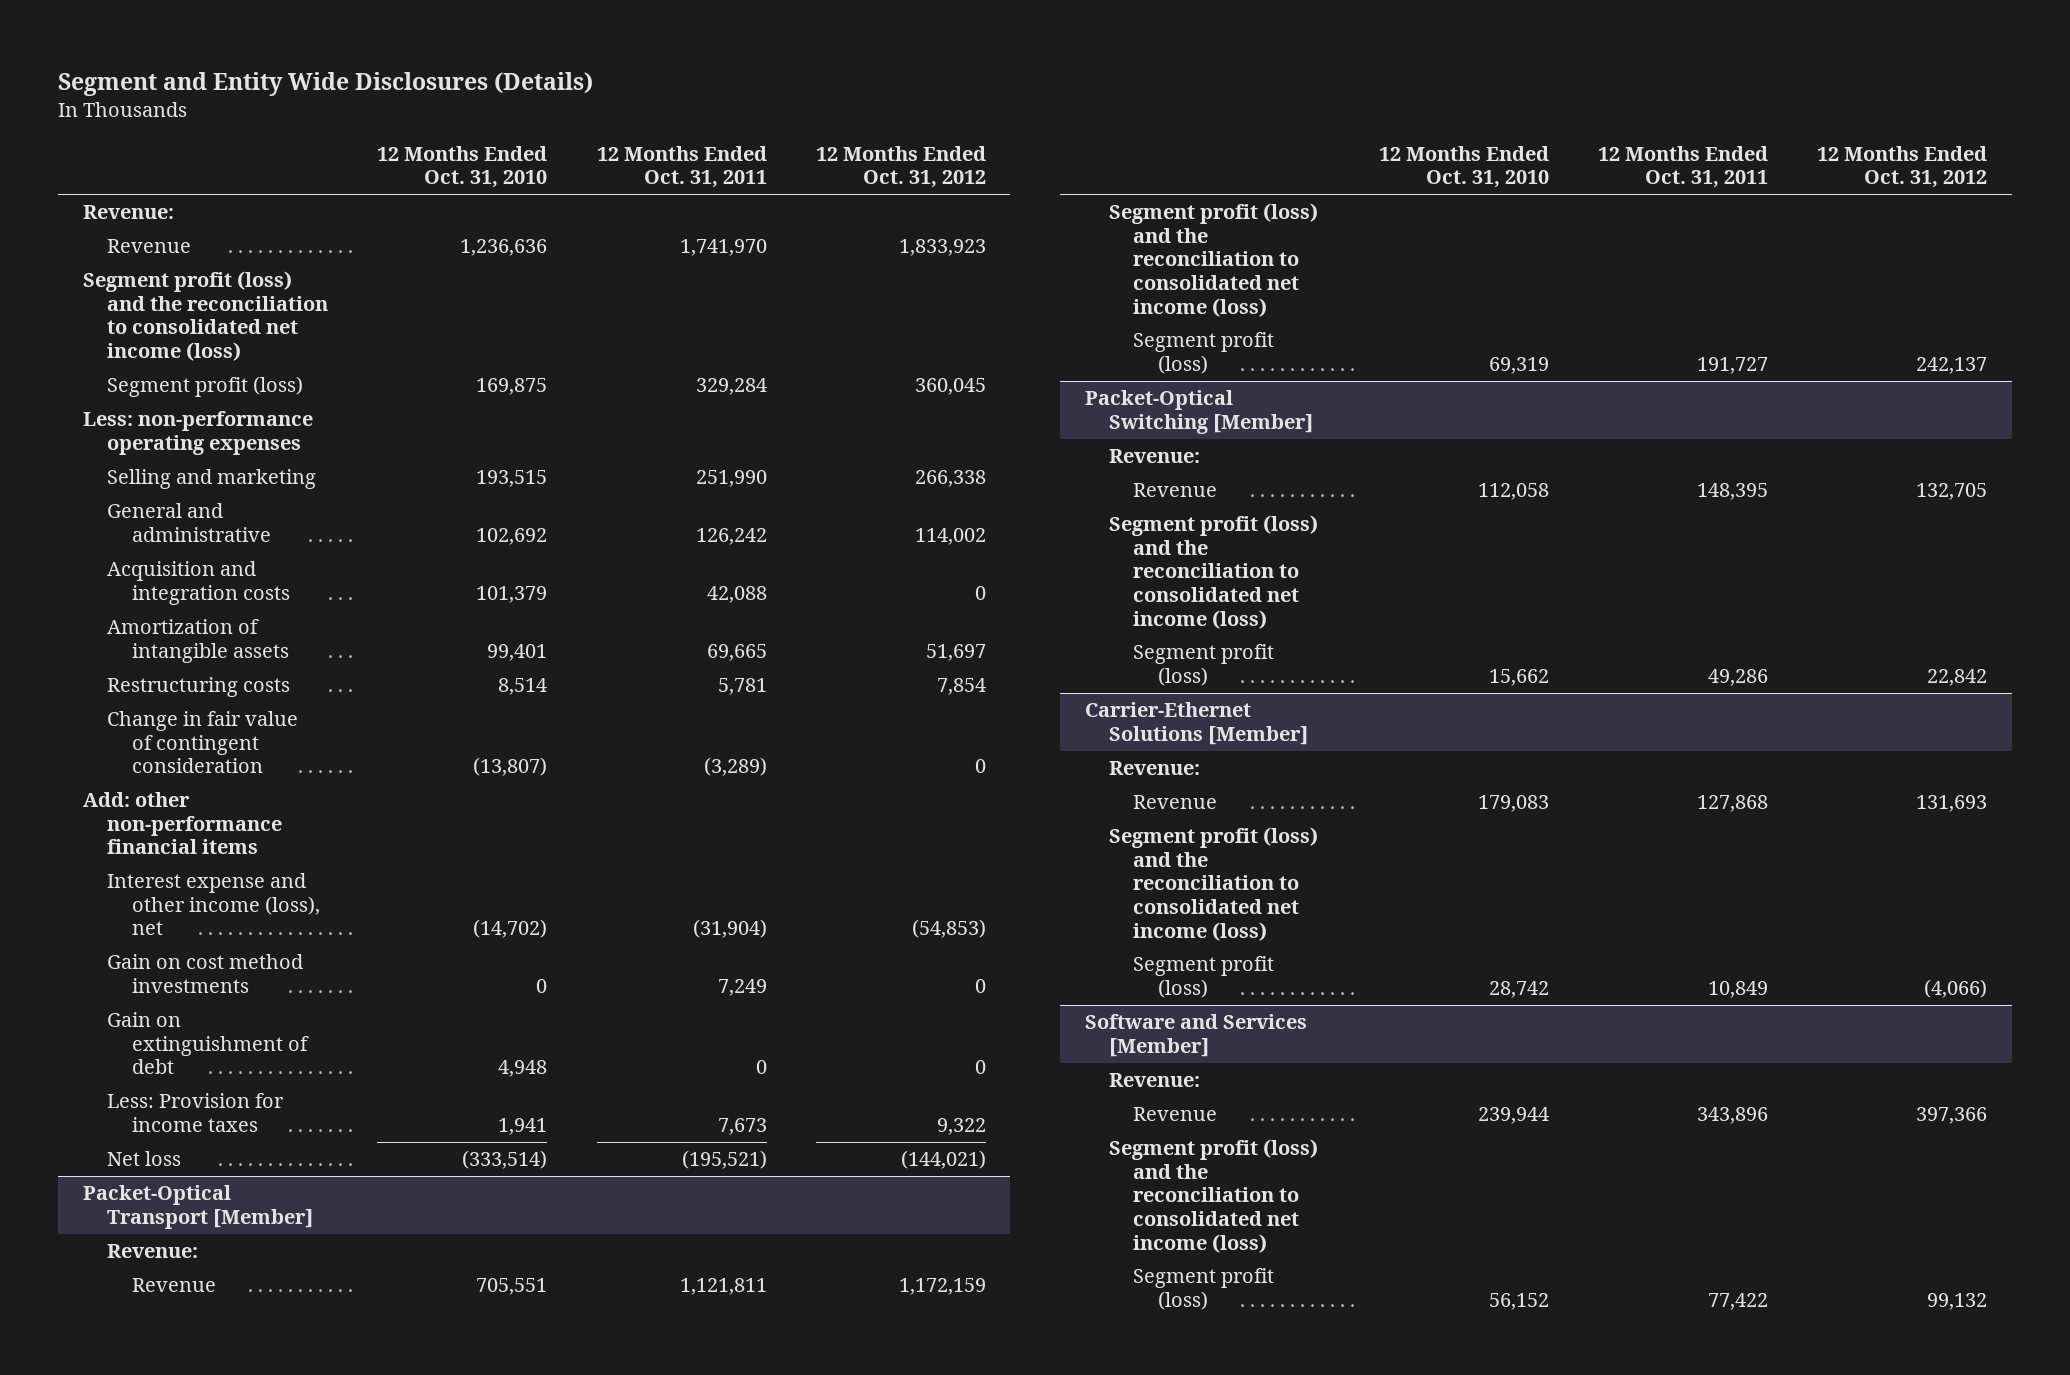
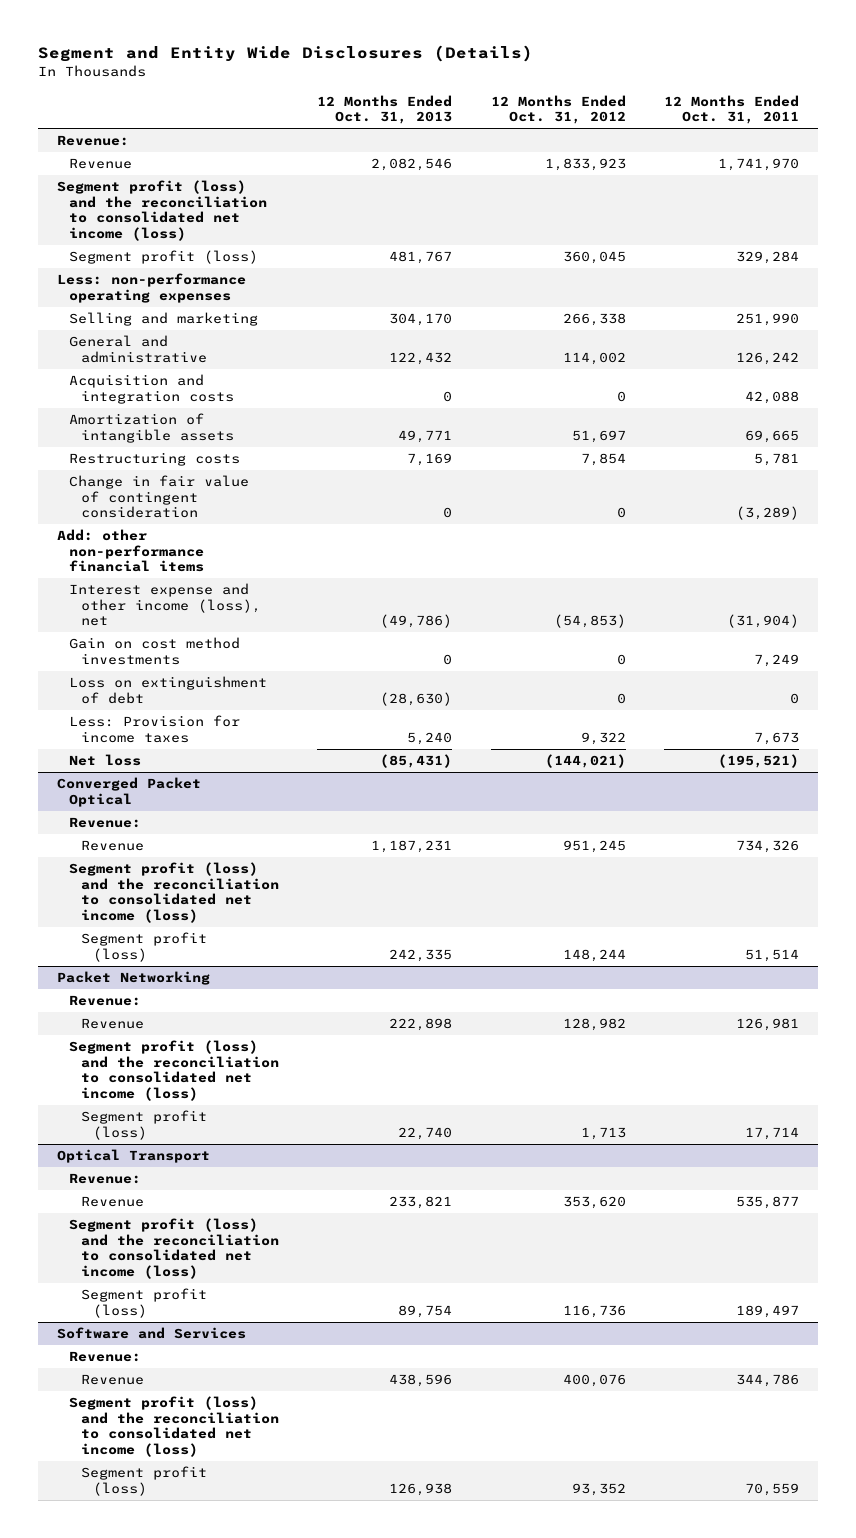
[377,145,548,189] 12 Months Ended Oct. 31, 2010 -> none
none -> [317,94,453,125] 12 Months Ended Oct. 31, 2013
[107,1012,309,1075] Gain on extinguishment of debt -> [69,676,268,704] Loss on extinguishment of debt
[83,1185,314,1229] Packet-Optical Transport [Member] -> none
none -> [56,777,201,807] Converged Packet Optical
[679,1278,767,1296] 1,121,811 -> [735,840,799,854] 734,326
[898,1278,986,1296] 1,172,159 -> [562,840,626,854] 951,245
[1084,390,1314,434] Packet-Optical Switching [Member] -> none
[1697,356,1769,374] 191,727 -> [744,948,799,962] 51,514
[1916,356,1988,374] 242,137 -> [562,948,626,962] 148,244
none -> [56,971,210,986] Packet Networking
[1697,483,1769,501] 148,395 -> [735,1018,799,1032] 126,981
[1916,483,1988,501] 132,705 -> [562,1018,626,1032] 128,982
[1084,702,1309,745] Carrier-Ethernet Solutions [Member] -> none
[1708,668,1769,686] 49,286 -> [744,1126,799,1140] 17,714
[1927,668,1988,686] 22,842 -> [580,1126,626,1140] 1,713
none -> [56,1149,210,1164] Optical Transport
[1697,795,1769,813] 127,868 -> [735,1196,799,1210] 535,877
[1916,795,1988,813] 131,693 -> [562,1196,626,1210] 353,620
[1708,980,1769,998] 10,849 -> [735,1304,799,1318] 189,497
[1924,978,1988,998] (4,066) -> [562,1304,626,1318] 116,736
[1084,1014,1307,1057] Software and Services [Member] -> [56,1327,246,1340] Software and Services
[1697,1107,1769,1125] 343,896 -> [735,1374,799,1388] 344,786
[1916,1107,1988,1125] 397,366 -> [562,1374,626,1388] 400,076
[1708,1292,1769,1310] 77,422 -> [744,1482,799,1496] 70,559
[1927,1292,1988,1310] 99,132 -> [571,1482,626,1496] 93,352

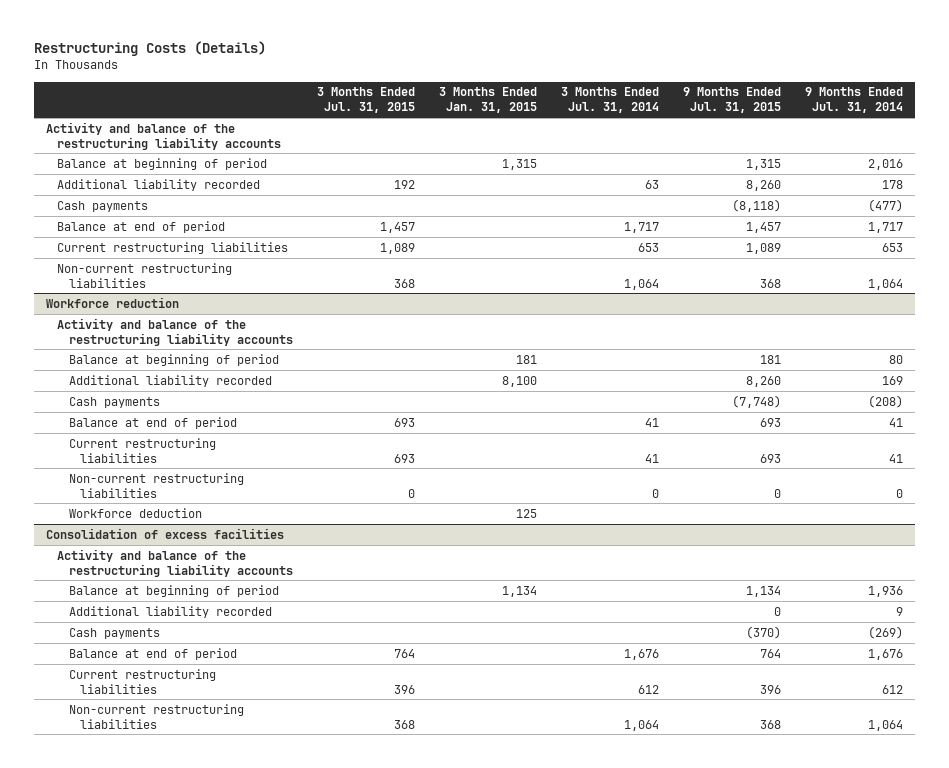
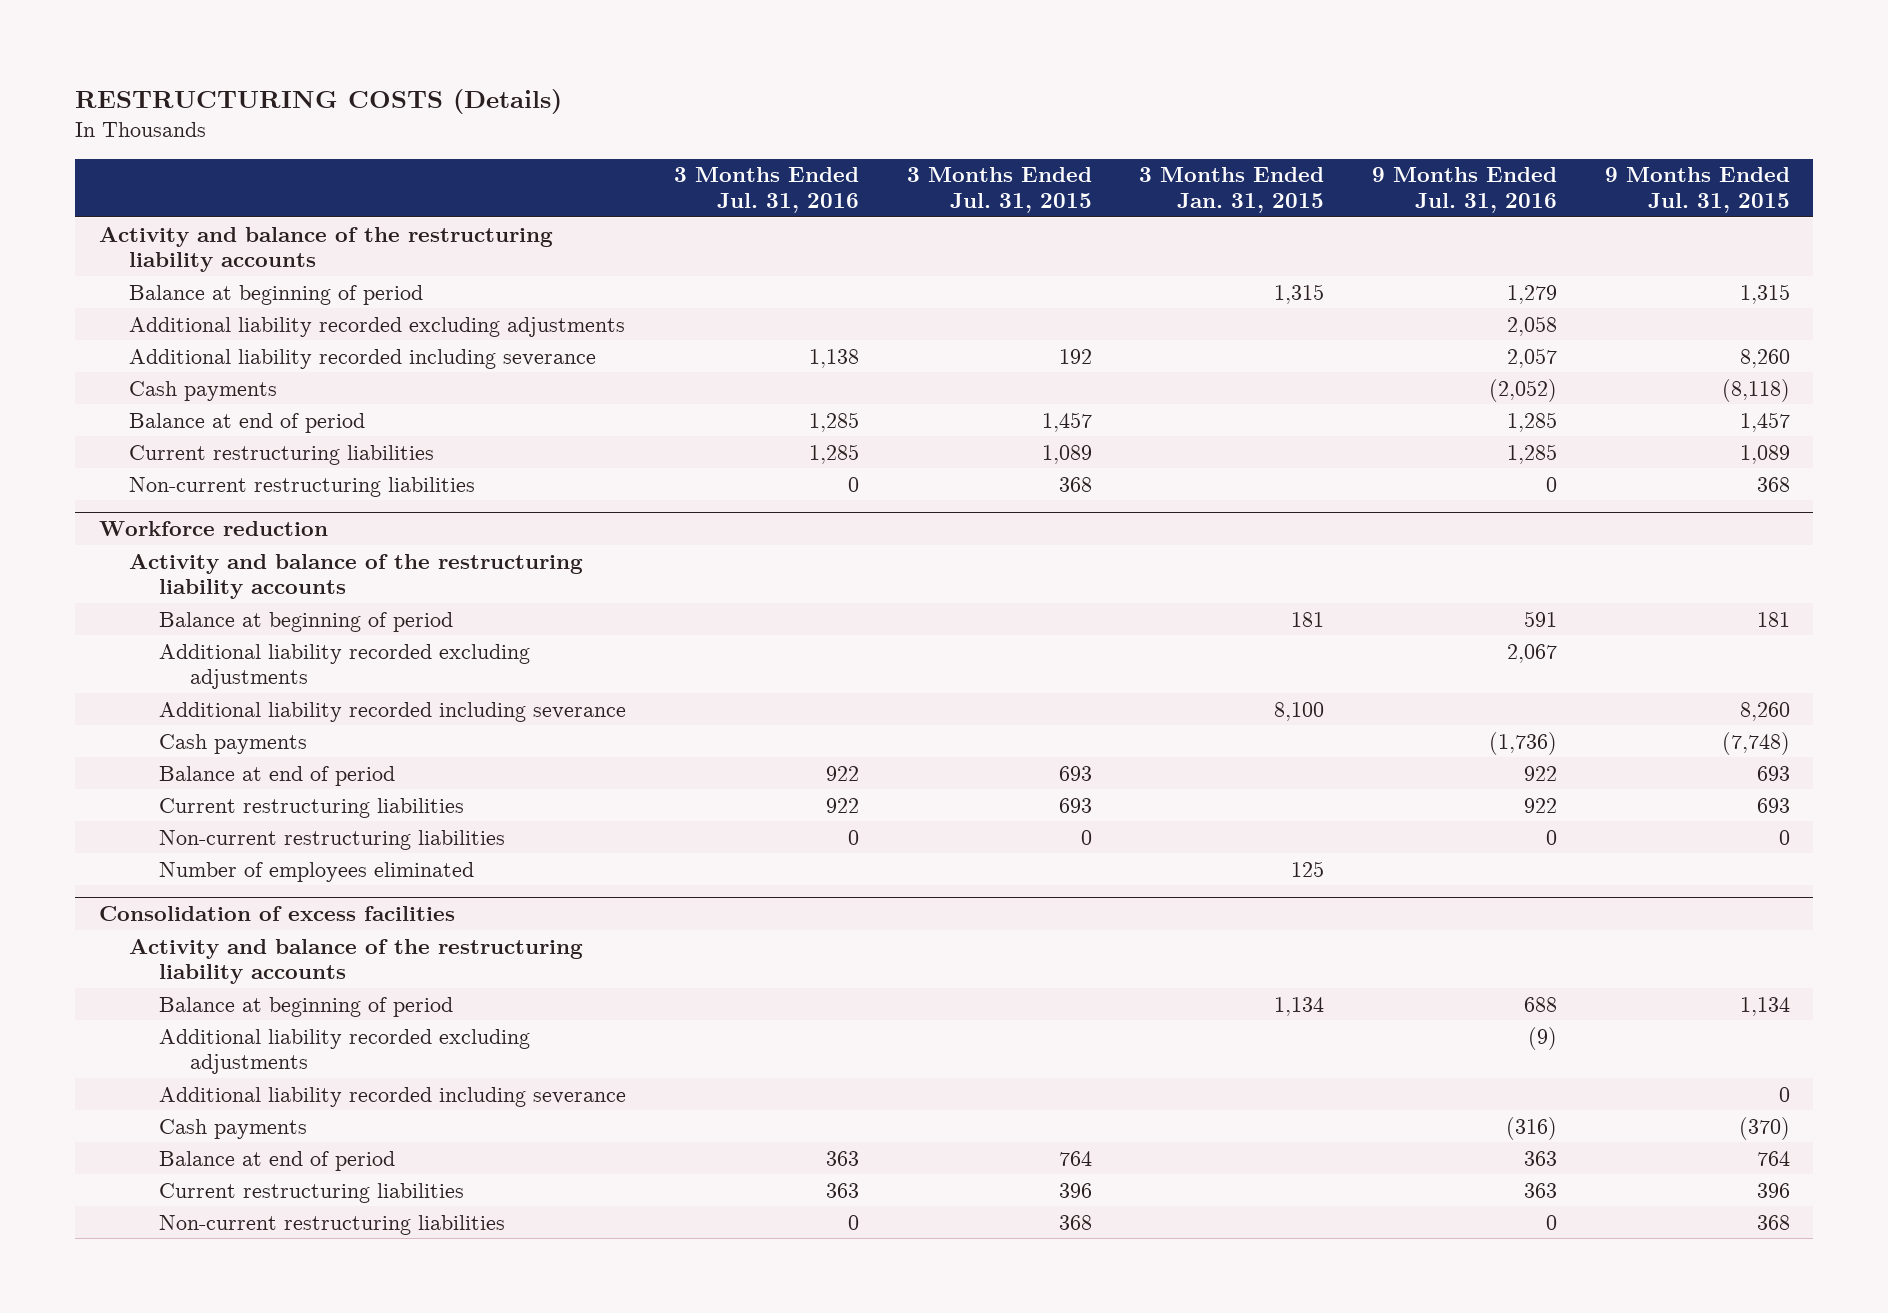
[34,40,267,56] Restructuring Costs (Details) -> [74,89,562,115] RESTRUCTURING COSTS (Details)
[560,87,659,114] 3 Months Ended Jul. 31, 2014 -> none
[805,87,904,114] 9 Months Ended Jul. 31, 2014 -> none
none -> [674,167,860,214] 3 Months Ended Jul. 31, 2016
none -> [1372,167,1558,214] 9 Months Ended Jul. 31, 2016
none -> [128,316,625,337] Additional liability recorded excluding adjustments
[57,178,261,191] Additional liability recorded -> [128,348,596,369] Additional liability recorded including severance
none -> [159,643,531,690] Additional liability recorded excluding adjustments
[68,374,272,387] Additional liability recorded -> [159,701,627,722] Additional liability recorded including severance
[68,507,202,518] Workforce deduction -> [159,861,475,882] Number of employees eliminated
none -> [159,1028,531,1075] Additional liability recorded excluding adjustments
[68,605,272,618] Additional liability recorded -> [159,1086,627,1107] Additional liability recorded including severance

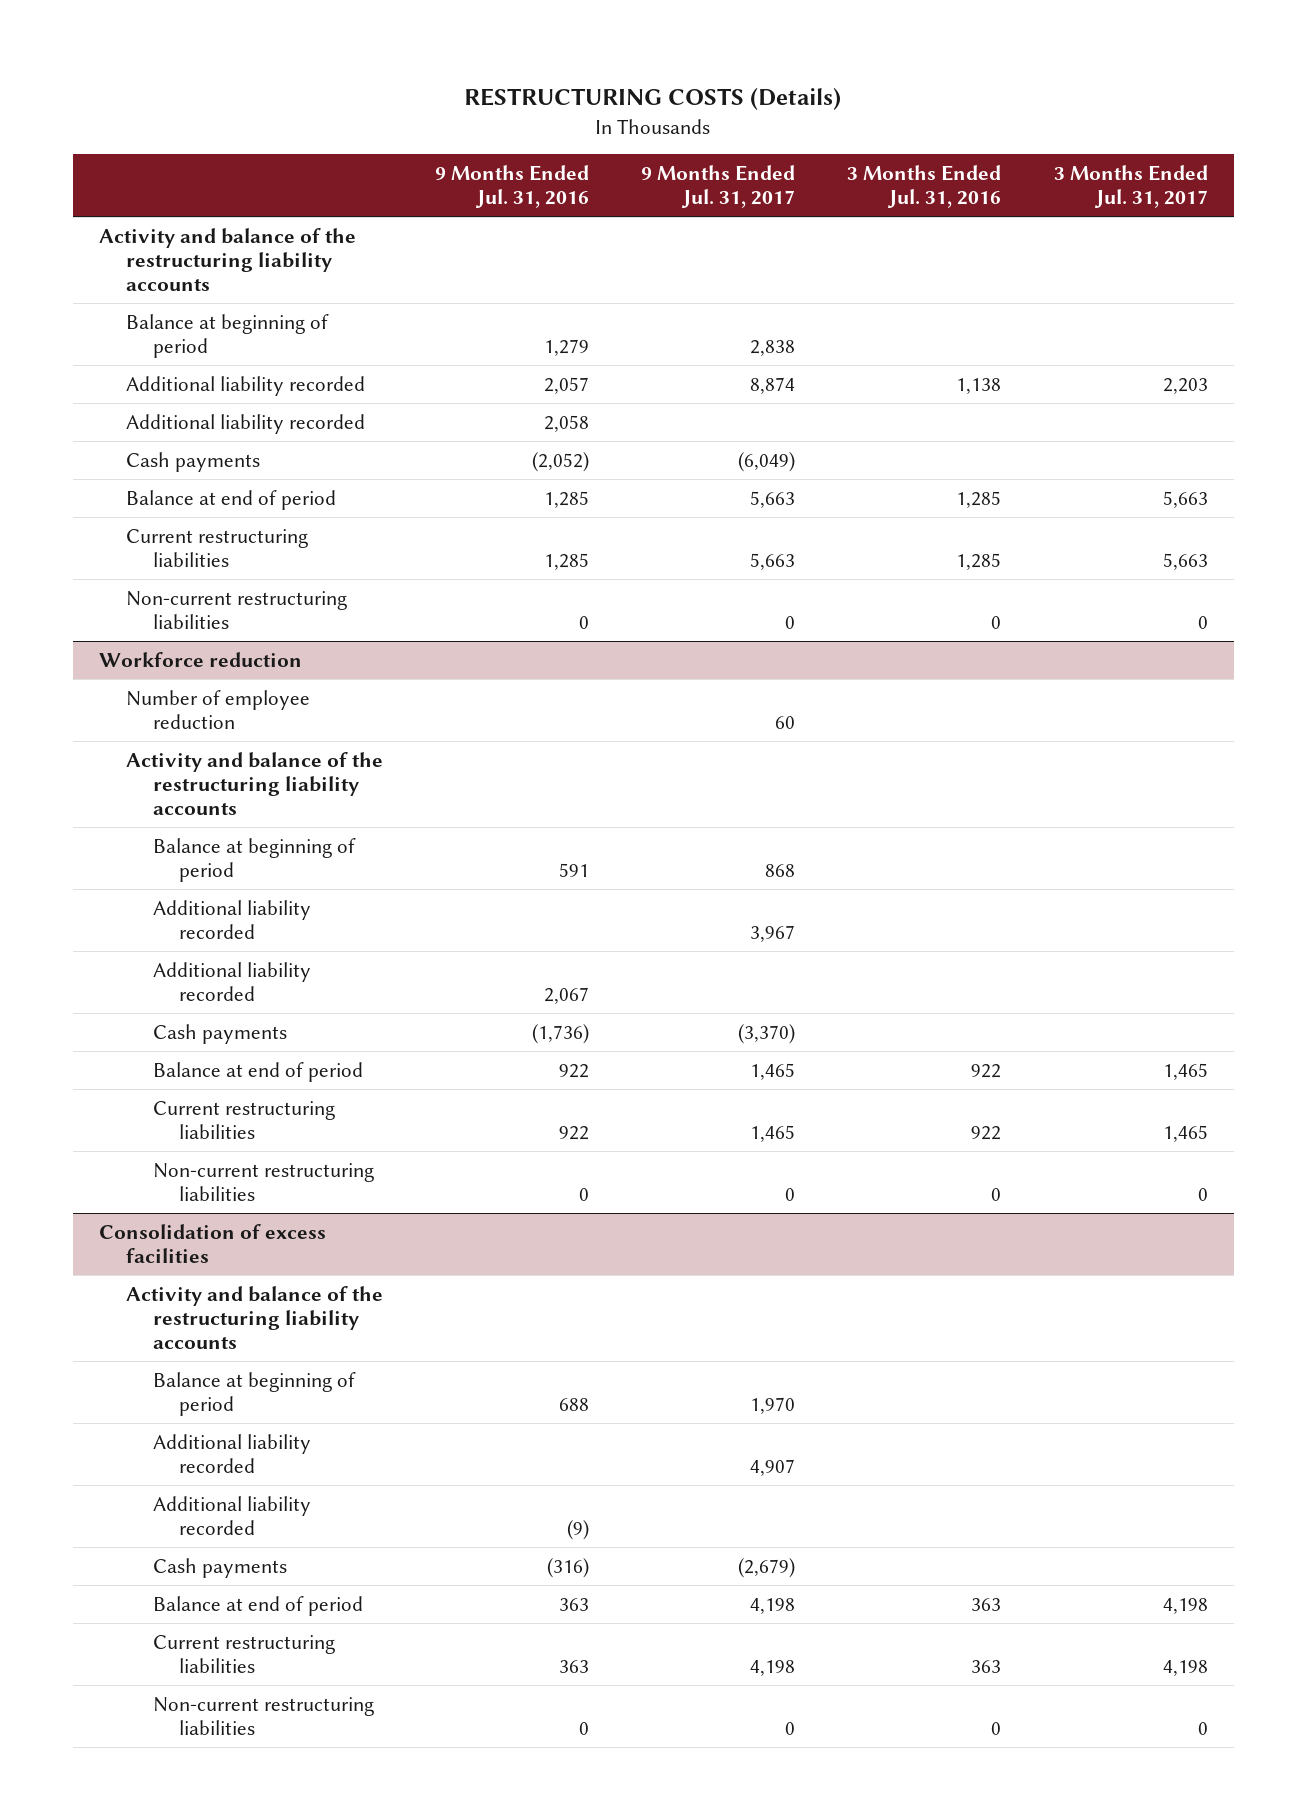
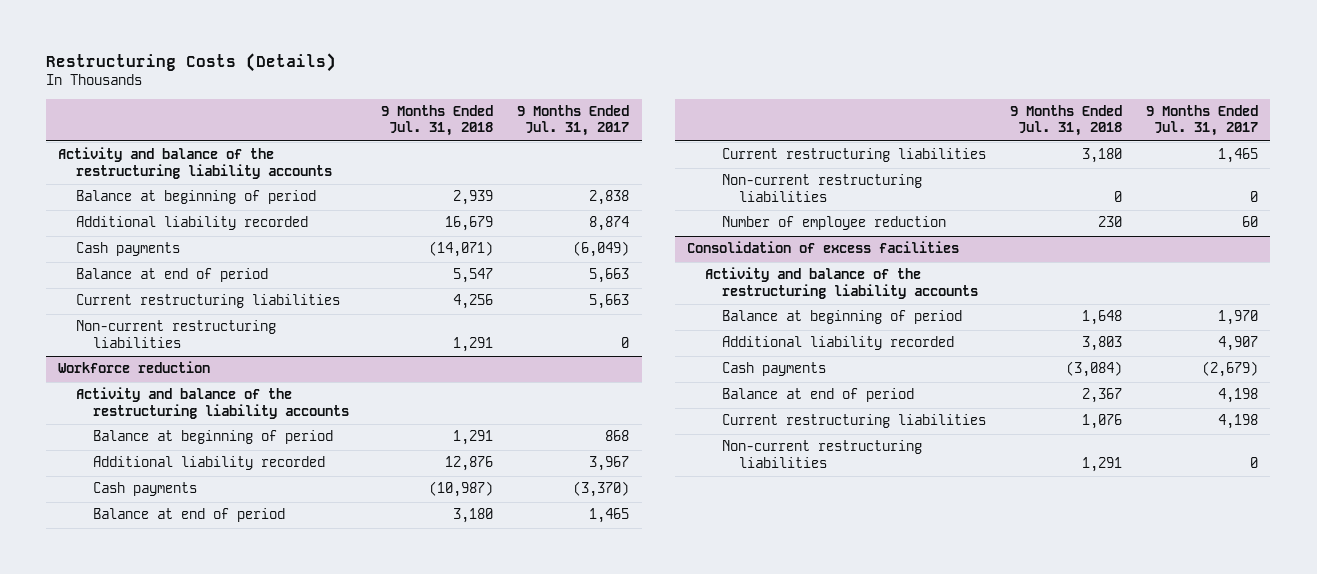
[464,88,842,111] RESTRUCTURING COSTS (Details) -> [46,53,337,73] Restructuring Costs (Details)
[435,165,590,209] 9 Months Ended Jul. 31, 2016 -> none
[847,165,1002,209] 3 Months Ended Jul. 31, 2016 -> none
[1053,165,1208,209] 3 Months Ended Jul. 31, 2017 -> none
none -> [381,105,494,137] 9 Months Ended Jul. 31, 2018
[125,413,365,434] Additional liability recorded -> none
[152,961,311,1001] Additional liability recorded -> none
[125,689,310,729] Number of employee reduction -> [721,216,946,231] Number of employee reduction
[152,1495,311,1535] Additional liability recorded -> none

